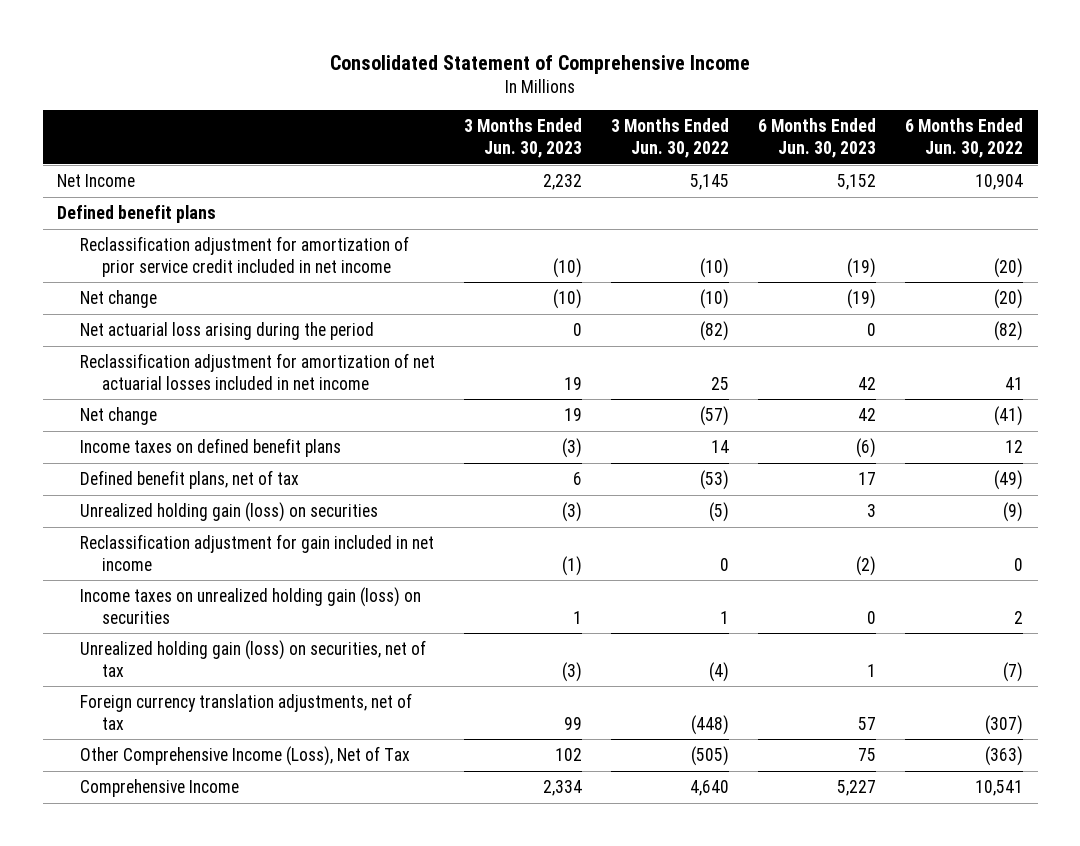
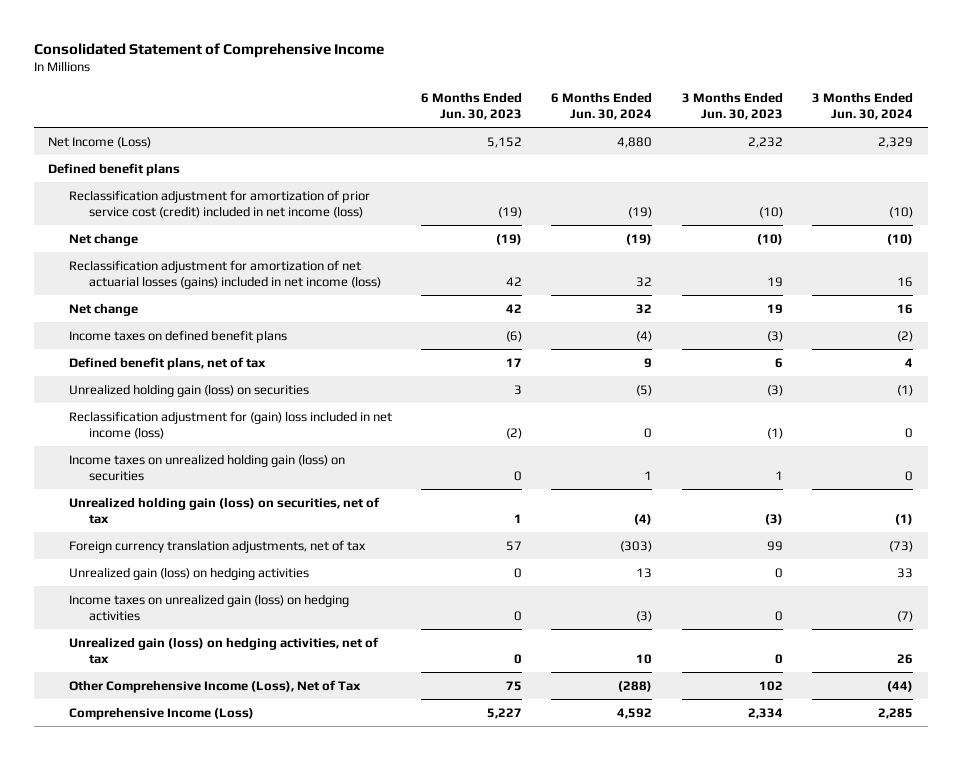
[610,118,729,159] 3 Months Ended Jun. 30, 2022 -> none
[905,118,1024,159] 6 Months Ended Jun. 30, 2022 -> none
none -> [551,91,653,121] 6 Months Ended Jun. 30, 2024
none -> [812,91,914,121] 3 Months Ended Jun. 30, 2024
[57,174,136,188] Net Income -> [48,136,152,148] Net Income (Loss)
[79,236,409,277] Reclassification adjustment for amortization of prior service credit included in net income -> [68,189,370,219] Reclassification adjustment for amortization of prior service cost (credit) included in net income (loss)
[79,322,374,341] Net actuarial loss arising during the period -> none
[79,353,435,390] Reclassification adjustment for amortization of net actuarial losses included in net income -> [68,259,381,290] Reclassification adjustment for amortization of net actuarial losses (gains) included in net income (loss)
[79,534,434,571] Reclassification adjustment for gain included in net income -> [68,410,392,440] Reclassification adjustment for (gain) loss included in net income (loss)
none -> [68,566,309,580] Unrealized gain (loss) on hedging activities
none -> [68,593,349,622] Income taxes on unrealized gain (loss) on hedging activities
none -> [68,636,379,665] Unrealized gain (loss) on hedging activities, net of tax
[79,779,239,798] Comprehensive Income -> [68,706,254,720] Comprehensive Income (Loss)

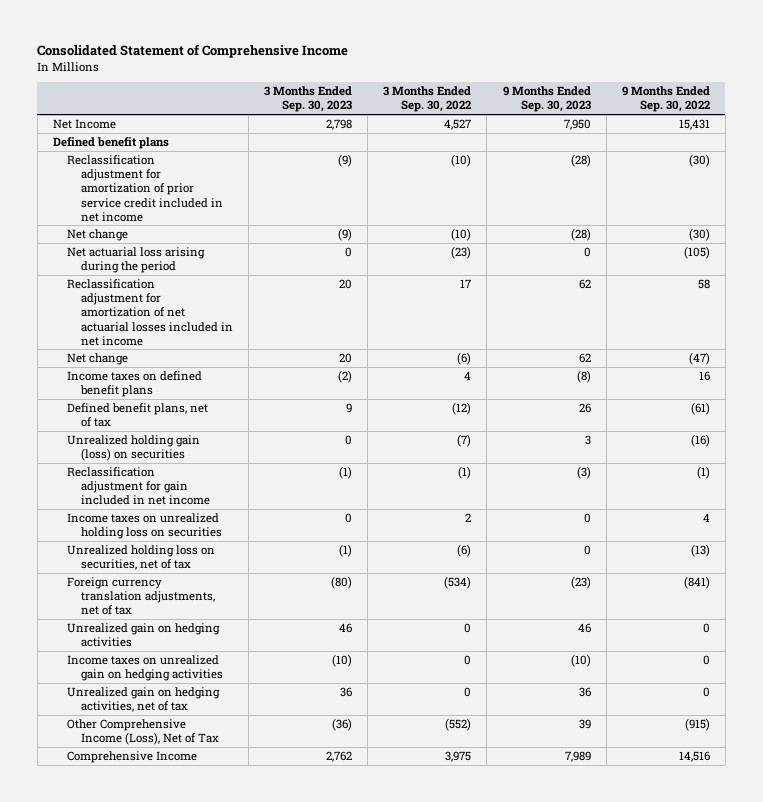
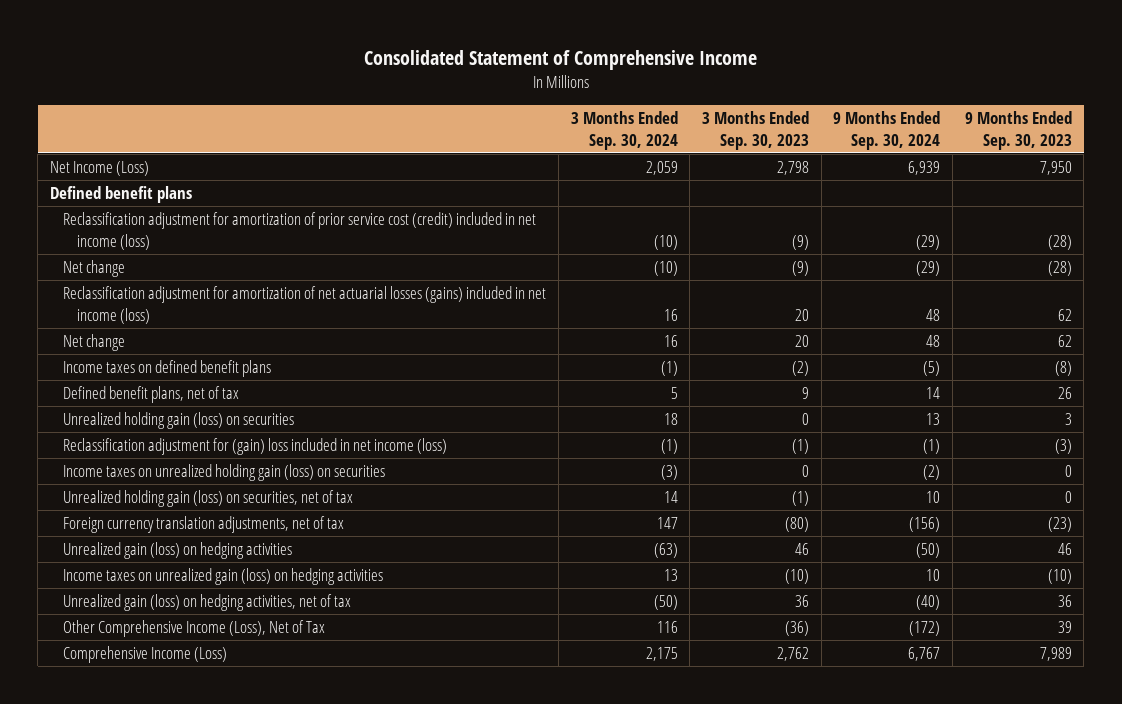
[383,86,472,113] 3 Months Ended Sep. 30, 2022 -> none
[621,86,710,113] 9 Months Ended Sep. 30, 2022 -> none
none -> [570,111,678,150] 3 Months Ended Sep. 30, 2024
none -> [833,111,941,150] 9 Months Ended Sep. 30, 2024
[52,119,116,130] Net Income -> [50,161,150,177] Net Income (Loss)
[66,155,223,222] Reclassification adjustment for amortization of prior service credit included in net income -> [63,212,537,250] Reclassification adjustment for amortization of prior service cost (credit) included in net income (loss)
[66,247,205,274] Net actuarial loss arising during the period -> none
[66,279,233,346] Reclassification adjustment for amortization of net actuarial losses included in net income -> [63,286,547,324] Reclassification adjustment for amortization of net actuarial losses (gains) included in net income (loss)
[66,467,210,506] Reclassification adjustment for gain included in net income -> [63,438,448,456] Reclassification adjustment for (gain) loss included in net income (loss)
[66,513,222,540] Income taxes on unrealized holding loss on securities -> [63,464,386,482] Income taxes on unrealized holding gain (loss) on securities
[66,545,215,571] Unrealized holding loss on securities, net of tax -> [63,490,354,508] Unrealized holding gain (loss) on securities, net of tax
[66,623,220,648] Unrealized gain on hedging activities -> [63,542,293,560] Unrealized gain (loss) on hedging activities
[66,655,223,682] Income taxes on unrealized gain on hedging activities -> [63,568,384,586] Income taxes on unrealized gain (loss) on hedging activities
[66,687,220,713] Unrealized gain on hedging activities, net of tax -> [63,594,352,612] Unrealized gain (loss) on hedging activities, net of tax
[66,751,197,764] Comprehensive Income -> [63,646,228,664] Comprehensive Income (Loss)

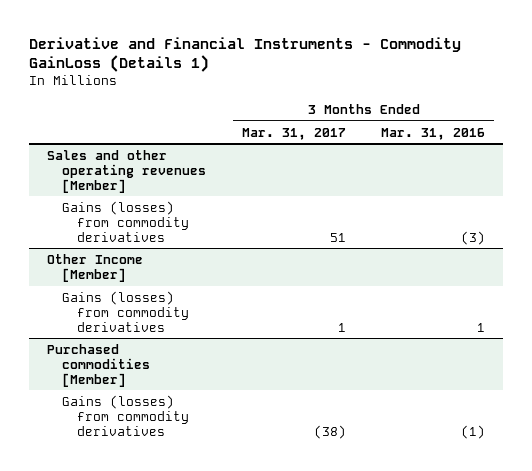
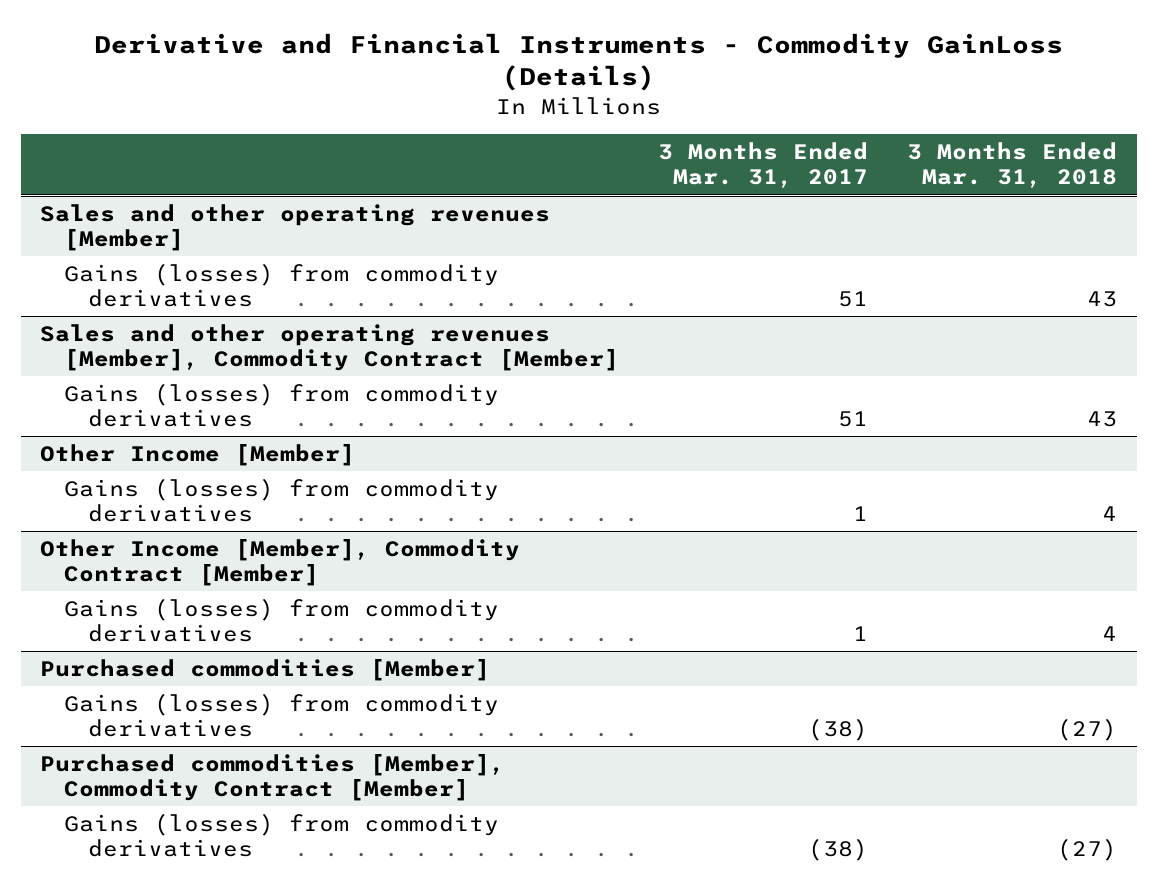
[28,36,461,73] Derivative and Financial Instruments - Commodity GainLoss (Details 1) -> [93,32,1063,92] Derivative and Financial Instruments - Commodity GainLoss (Details)
[381,127,486,140] Mar. 31, 2016 -> none
none -> [907,142,1118,189] 3 Months Ended Mar. 31, 2018
none -> [40,323,620,371] Sales and other operating revenues [Member], Commodity Contract [Member]
none -> [64,382,500,427] Gains (losses) from commodity derivatives
none -> [40,538,521,586] Other Income [Member], Commodity Contract [Member]
none -> [64,597,500,642] Gains (losses) from commodity derivatives
none -> [40,753,506,801] Purchased commodities [Member], Commodity Contract [Member]
none -> [64,812,500,857] Gains (losses) from commodity derivatives

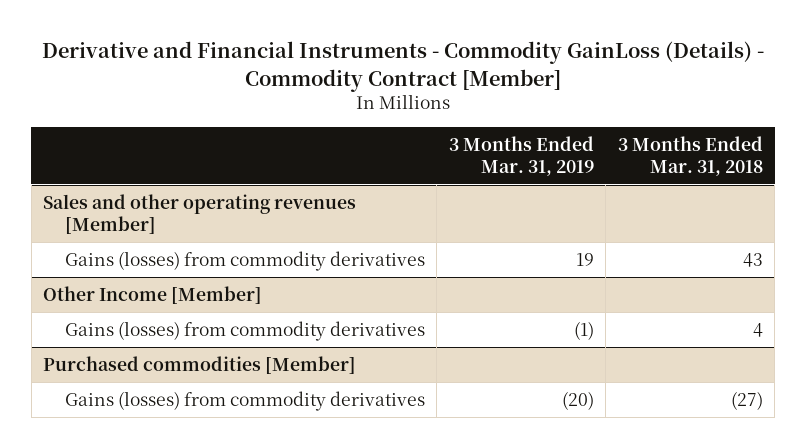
[93,32,1063,92] Derivative and Financial Instruments - Commodity GainLoss (Details) -> [41,41,764,92] Derivative and Financial Instruments - Commodity GainLoss (Details) - Commodity Contract [Member]
[658,142,869,189] 3 Months Ended Mar. 31, 2017 -> none
none -> [448,135,594,176] 3 Months Ended Mar. 31, 2019
[40,323,620,371] Sales and other operating revenues [Member], Commodity Contract [Member] -> none
[64,382,500,427] Gains (losses) from commodity derivatives -> none
[40,538,521,586] Other Income [Member], Commodity Contract [Member] -> none
[64,597,500,642] Gains (losses) from commodity derivatives -> none
[40,753,506,801] Purchased commodities [Member], Commodity Contract [Member] -> none
[64,812,500,857] Gains (losses) from commodity derivatives -> none

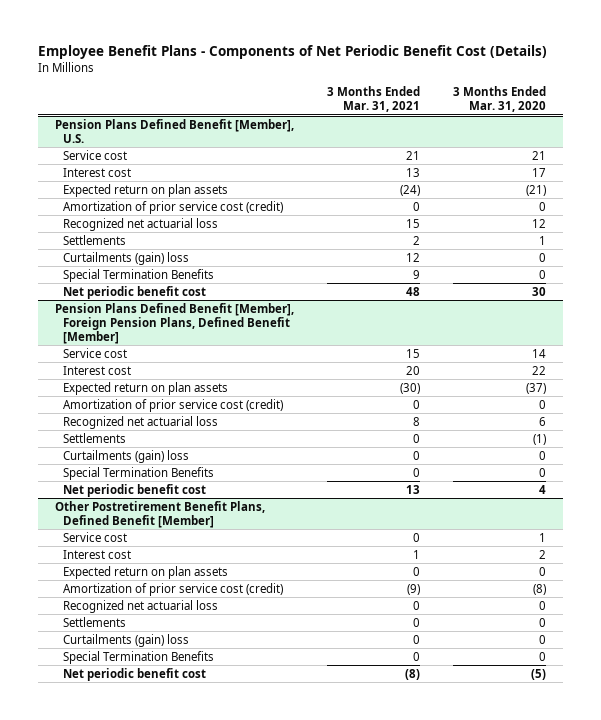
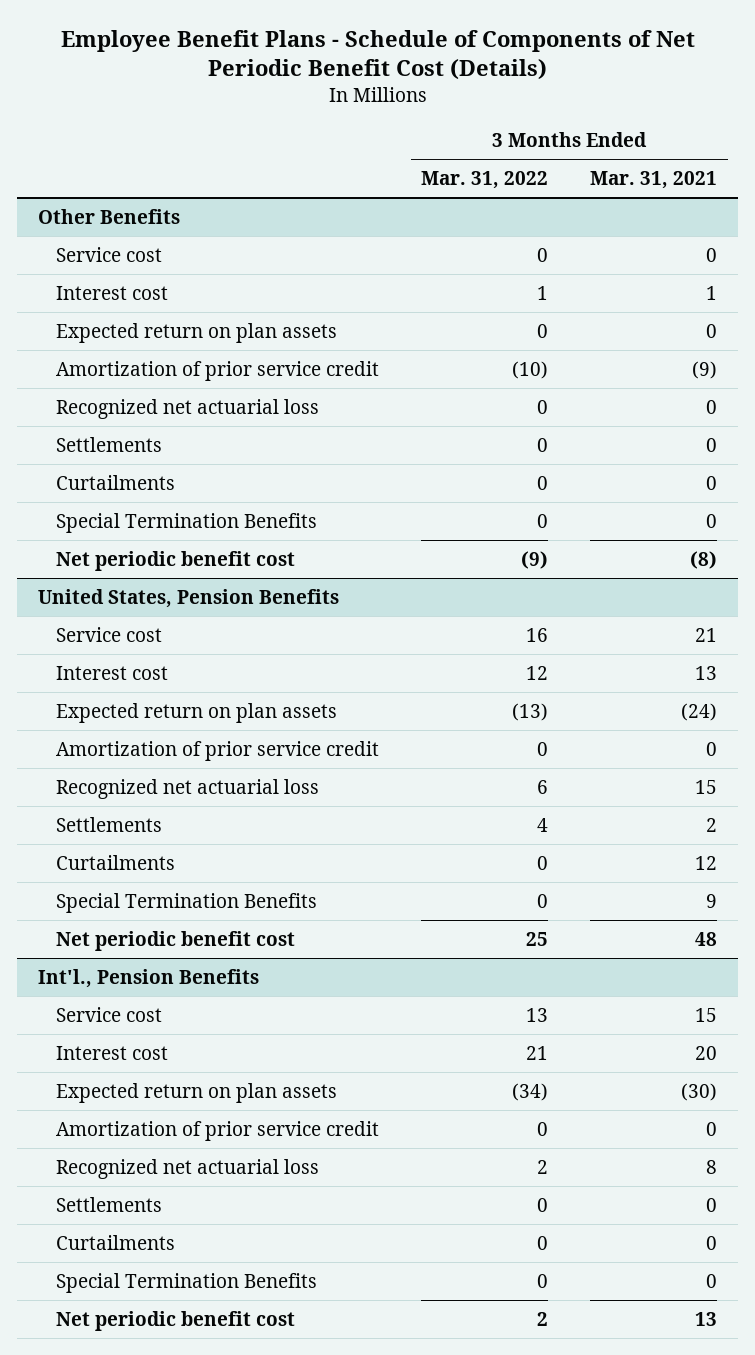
[38,45,548,60] Employee Benefit Plans - Components of Net Periodic Benefit Cost (Details) -> [60,29,695,81] Employee Benefit Plans - Schedule of Components of Net Periodic Benefit Cost (Details)
[453,86,547,113] 3 Months Ended Mar. 31, 2020 -> none
none -> [421,171,549,190] Mar. 31, 2022
[54,118,294,143] Pension Plans Defined Benefit [Member], U.S. -> none
none -> [38,208,181,224] Other Benefits
none -> [56,246,163,262] Service cost
none -> [56,285,169,300] Interest cost
none -> [56,322,338,343] Expected return on plan assets
none -> [56,360,380,381] Amortization of prior service credit
none -> [56,398,320,419] Recognized net actuarial loss
none -> [56,436,163,452] Settlements
none -> [56,474,176,490] Curtailments
none -> [56,512,318,533] Special Termination Benefits
none -> [56,550,296,571] Net periodic benefit cost
none -> [38,588,340,608] United States, Pension Benefits
[63,200,284,214] Amortization of prior service cost (credit) -> [56,740,380,761] Amortization of prior service credit
[63,251,190,265] Curtailments (gain) loss -> [56,854,176,870] Curtailments
[54,302,294,344] Pension Plans Defined Benefit [Member], Foreign Pension Plans, Defined Benefit [Member] -> none
none -> [38,968,260,988] Int'l., Pension Benefits
[63,398,284,412] Amortization of prior service cost (credit) -> [56,1120,380,1141] Amortization of prior service credit
[63,449,190,463] Curtailments (gain) loss -> [56,1234,176,1250] Curtailments
[54,500,265,528] Other Postretirement Benefit Plans, Defined Benefit [Member] -> none
[63,531,128,542] Service cost -> none
[63,549,132,559] Interest cost -> none
[63,565,229,579] Expected return on plan assets -> none
[63,582,284,596] Amortization of prior service cost (credit) -> none
[63,599,219,613] Recognized net actuarial loss -> none
[63,616,127,627] Settlements -> none
[63,633,190,647] Curtailments (gain) loss -> none
[63,650,215,664] Special Termination Benefits -> none
[63,667,207,681] Net periodic benefit cost -> none

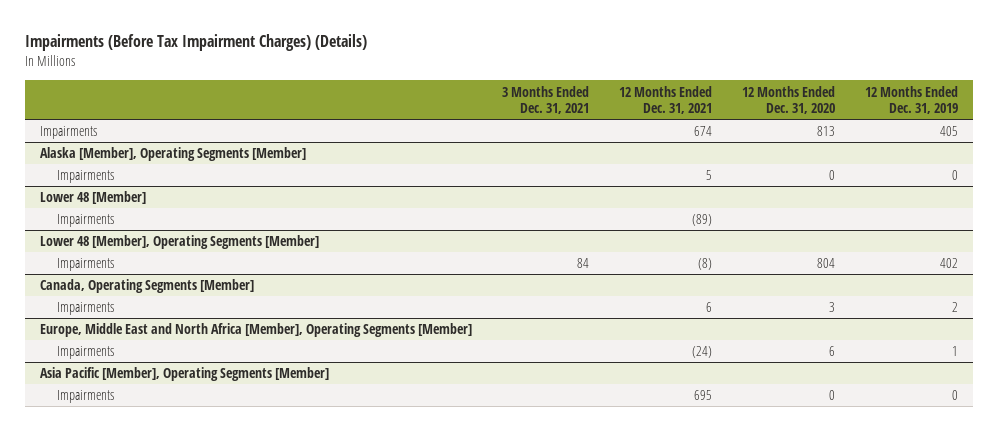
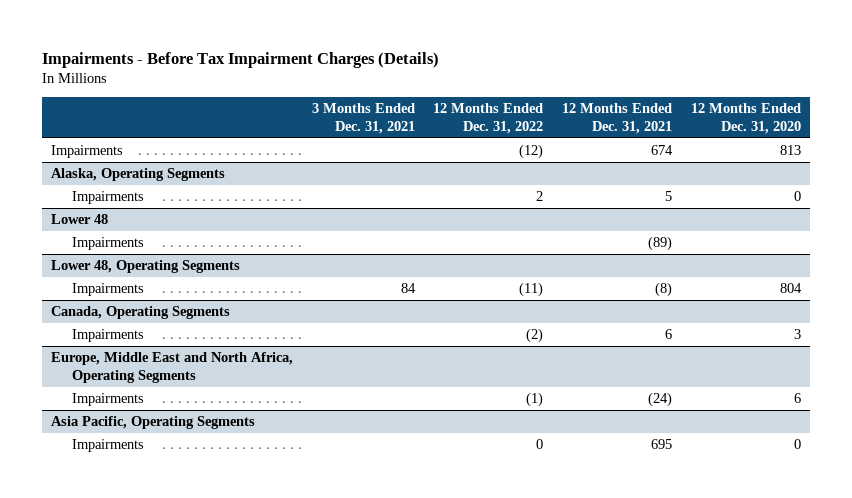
[25,34,368,52] Impairments (Before Tax Impairment Charges) (Details) -> [41,51,439,68] Impairments - Before Tax Impairment Charges (Details)
[864,85,958,115] 12 Months Ended Dec. 31, 2019 -> none
none -> [433,103,544,135] 12 Months Ended Dec. 31, 2022
[40,147,307,162] Alaska [Member], Operating Segments [Member] -> [51,168,226,182] Alaska, Operating Segments
[40,191,147,205] Lower 48 [Member] -> [51,214,109,225] Lower 48
[40,235,320,250] Lower 48 [Member], Operating Segments [Member] -> [51,260,241,274] Lower 48, Operating Segments
[40,279,255,294] Canada, Operating Segments [Member] -> [51,306,231,320] Canada, Operating Segments
[40,323,473,338] Europe, Middle East and North Africa [Member], Operating Segments [Member] -> [51,352,294,383] Europe, Middle East and North Africa, Operating Segments
[40,367,330,382] Asia Pacific [Member], Operating Segments [Member] -> [51,416,256,430] Asia Pacific, Operating Segments

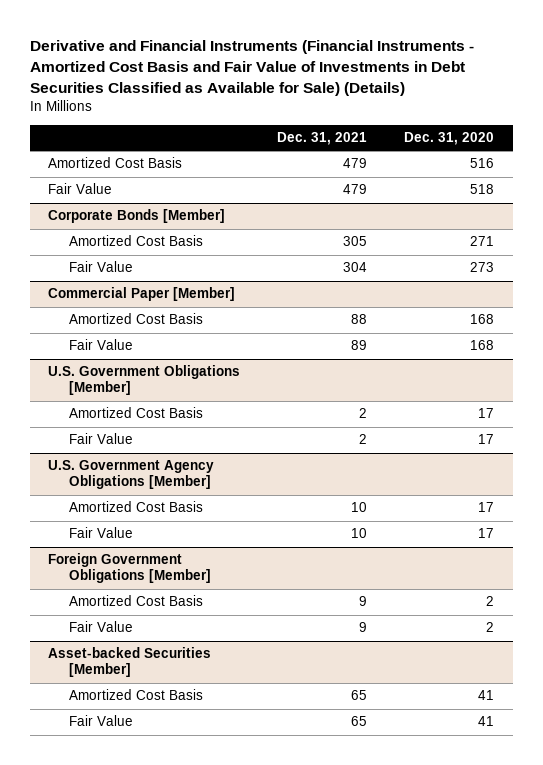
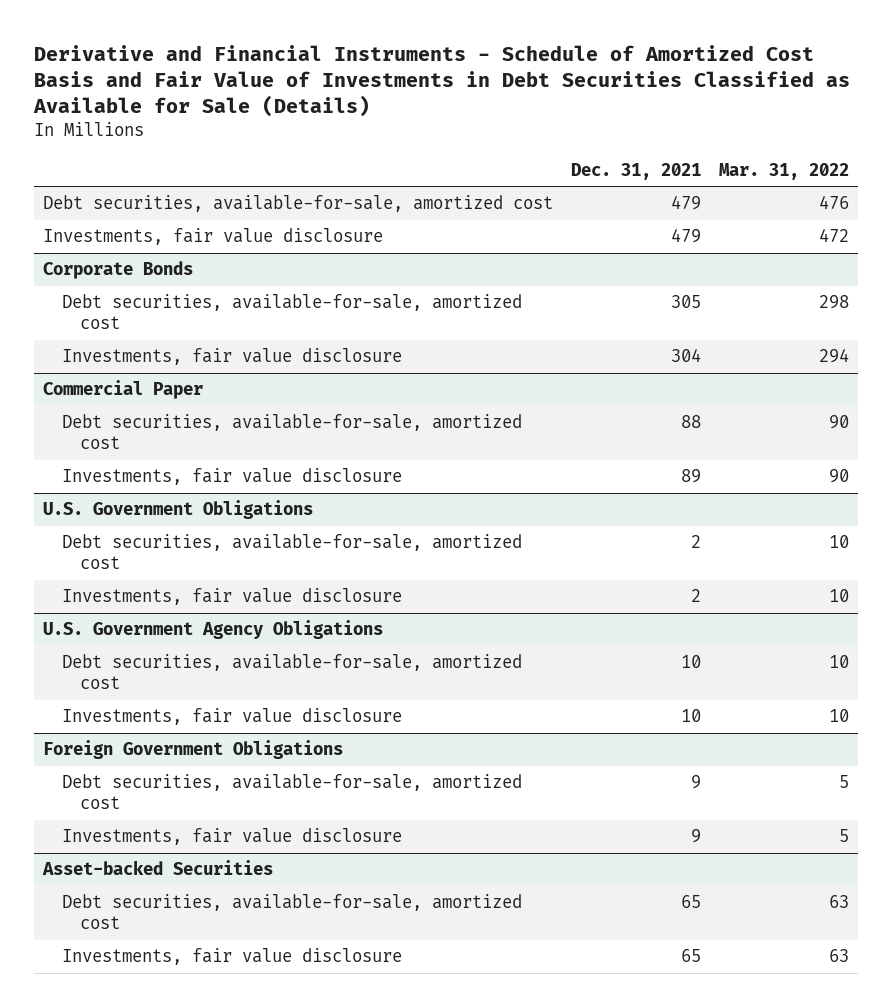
[29,39,474,96] Derivative and Financial Instruments (Financial Instruments - Amortized Cost Basis and Fair Value of Investments in Debt Securities Classified as Available for Sale) (Details) -> [33,44,851,118] Derivative and Financial Instruments - Schedule of Amortized Cost Basis and Fair Value of Investments in Debt Securities Classified as Available for Sale (Details)
[404,132,495,146] Dec. 31, 2020 -> none
none -> [719,162,850,180] Mar. 31, 2022
[48,157,183,169] Amortized Cost Basis -> [43,195,554,213] Debt securities, available-for-sale, amortized cost
[48,183,113,195] Fair Value -> [43,228,384,246] Investments, fair value disclosure
[48,209,226,224] Corporate Bonds [Member] -> [43,261,194,280] Corporate Bonds
[69,235,204,247] Amortized Cost Basis -> [61,294,522,330] Debt securities, available-for-sale, amortized cost
[69,261,134,273] Fair Value -> [61,348,402,366] Investments, fair value disclosure
[48,287,236,302] Commercial Paper [Member] -> [43,380,204,400] Commercial Paper
[69,313,204,325] Amortized Cost Basis -> [61,414,522,450] Debt securities, available-for-sale, amortized cost
[69,339,134,351] Fair Value -> [61,468,402,486] Investments, fair value disclosure
[48,365,241,396] U.S. Government Obligations [Member] -> [43,500,314,520] U.S. Government Obligations
[69,407,204,419] Amortized Cost Basis -> [61,534,522,570] Debt securities, available-for-sale, amortized cost
[69,433,134,445] Fair Value -> [61,588,402,606] Investments, fair value disclosure
[48,460,215,490] U.S. Government Agency Obligations [Member] -> [43,620,384,640] U.S. Government Agency Obligations
[69,501,204,513] Amortized Cost Basis -> [61,654,522,690] Debt securities, available-for-sale, amortized cost
[69,527,134,539] Fair Value -> [61,708,402,726] Investments, fair value disclosure
[48,553,212,584] Foreign Government Obligations [Member] -> [43,740,344,760] Foreign Government Obligations
[69,595,204,607] Amortized Cost Basis -> [61,774,522,810] Debt securities, available-for-sale, amortized cost
[69,621,134,633] Fair Value -> [61,828,402,846] Investments, fair value disclosure
[48,647,212,678] Asset-backed Securities [Member] -> [42,860,274,876] Asset-backed Securities
[69,689,204,701] Amortized Cost Basis -> [61,894,522,930] Debt securities, available-for-sale, amortized cost
[69,715,134,727] Fair Value -> [61,948,402,966] Investments, fair value disclosure

